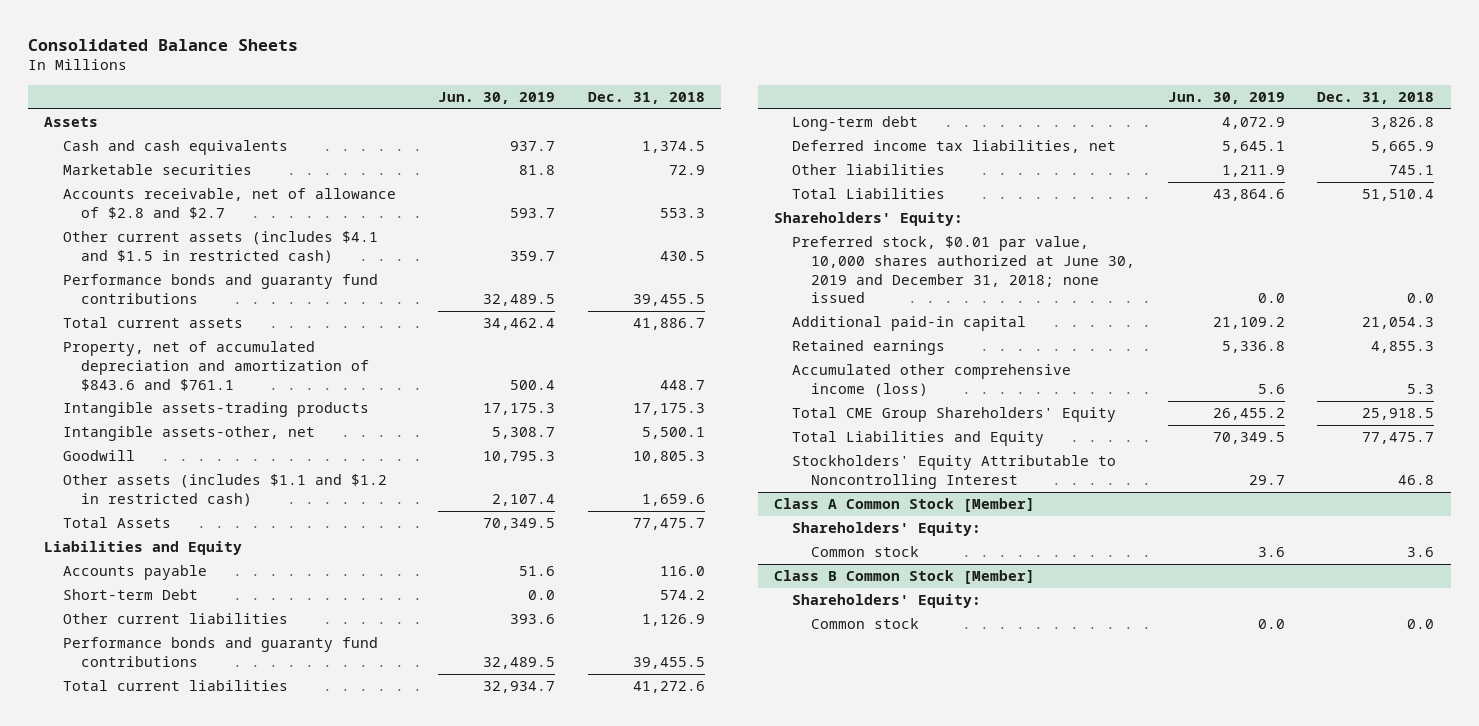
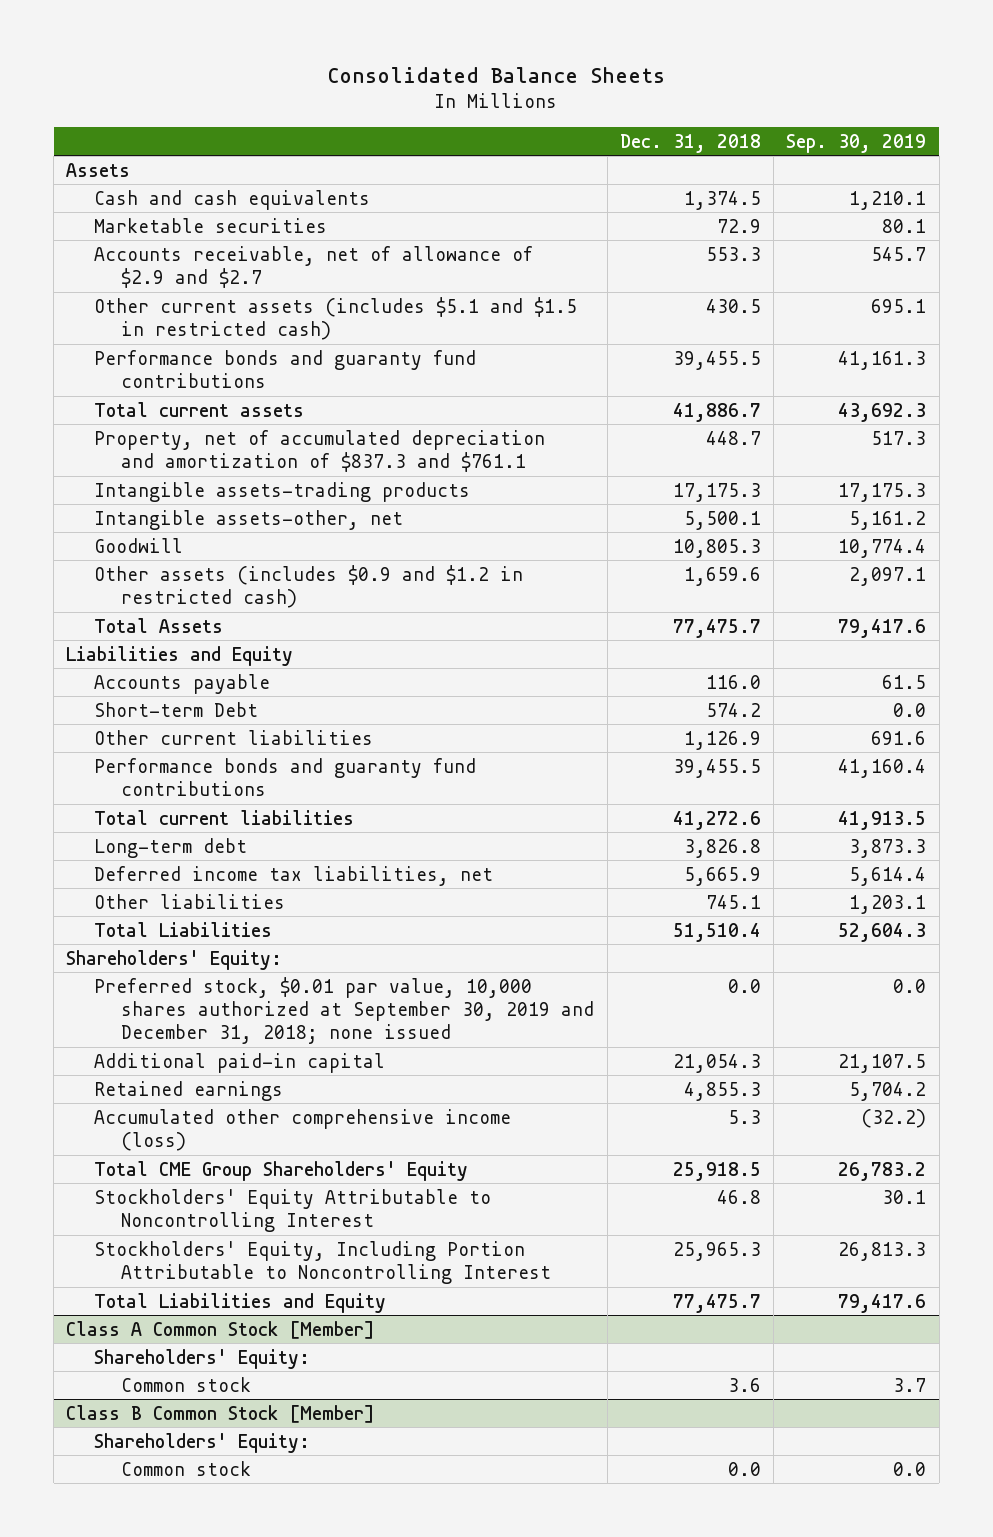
[437,91,555,104] Jun. 30, 2019 -> none
none -> [786,133,927,153] Sep. 30, 2019
[62,188,396,219] Accounts receivable, net of allowance of $2.8 and $2.7 -> [93,245,533,288] Accounts receivable, net of allowance of $2.9 and $2.7
[62,231,378,263] Other current assets (includes $4.1 and $1.5 in restricted cash) -> [93,296,577,340] Other current assets (includes $5.1 and $1.5 in restricted cash)
[62,341,370,391] Property, net of accumulated depreciation and amortization of $843.6 and $761.1 -> [93,429,545,472] Property, net of accumulated depreciation and amortization of $837.3 and $761.1
[62,474,387,506] Other assets (includes $1.1 and $1.2 in restricted cash) -> [93,564,523,608] Other assets (includes $0.9 and $1.2 in restricted cash)
[792,236,1135,304] Preferred stock, $0.01 par value, 10,000 shares authorized at June 30, 2019 and December 31, 2018; none issued -> [93,976,595,1044] Preferred stock, $0.01 par value, 10,000 shares authorized at September 30, 2019 and December 31, 2018; none issued
none -> [93,1240,552,1284] Stockholders' Equity, Including Portion Attributable to Noncontrolling Interest
[792,431,1045,447] Total Liabilities and Equity -> [93,1292,386,1313] Total Liabilities and Equity

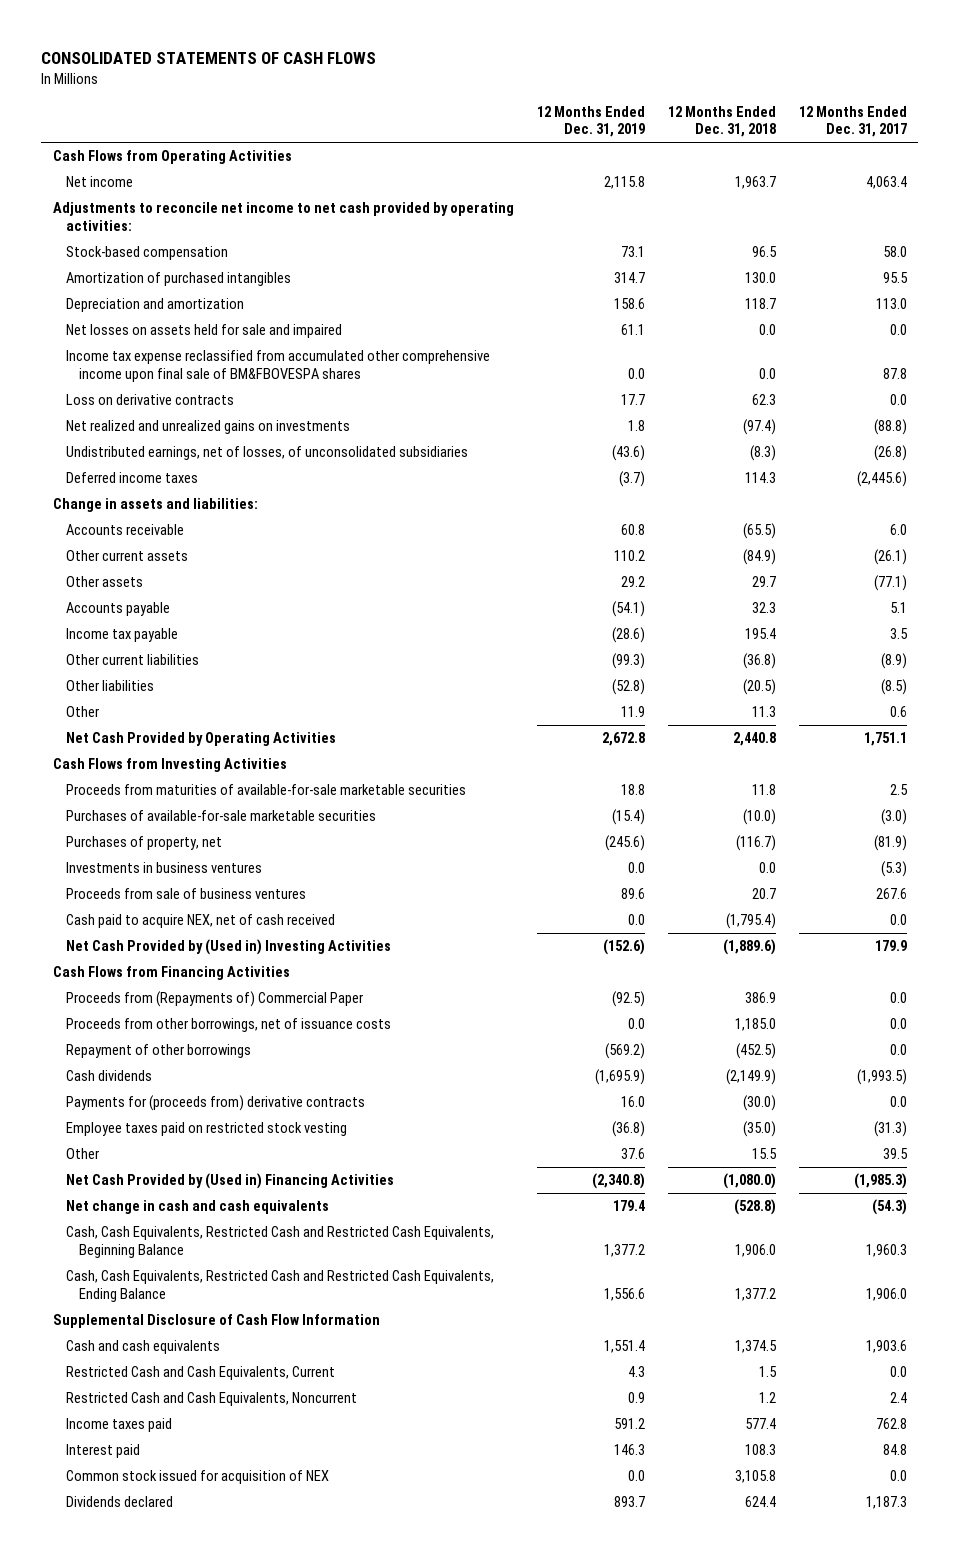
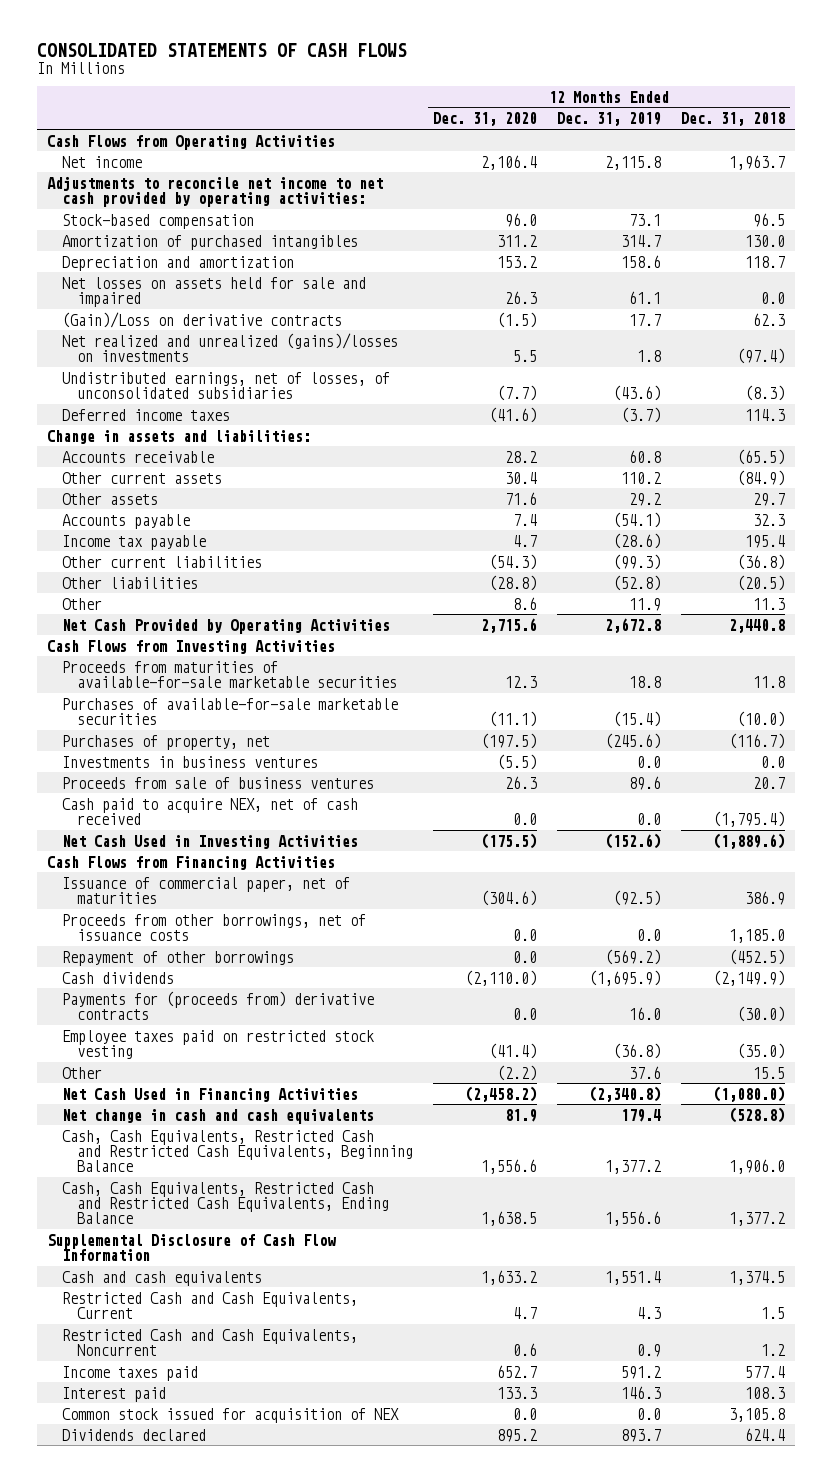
[798,105,907,138] 12 Months Ended Dec. 31, 2017 -> none
none -> [433,112,538,127] Dec. 31, 2020
[65,350,490,382] Income tax expense reclassified from accumulated other comprehensive income upon final sale of BM&FBOVESPA shares -> none
[65,394,234,406] Loss on derivative contracts -> [62,311,343,328] (Gain)/Loss on derivative contracts
[65,420,350,435] Net realized and unrealized gains on investments -> [62,332,399,362] Net realized and unrealized (gains)/losses on investments
[65,939,391,956] Net Cash Provided by (Used in) Investing Activities -> [62,834,359,849] Net Cash Used in Investing Activities
[65,991,363,1008] Proceeds from (Repayments of) Commercial Paper -> [62,876,351,904] Issuance of commercial paper, net of maturities
[65,1173,394,1190] Net Cash Provided by (Used in) Financing Activities -> [62,1087,359,1102] Net Cash Used in Financing Activities

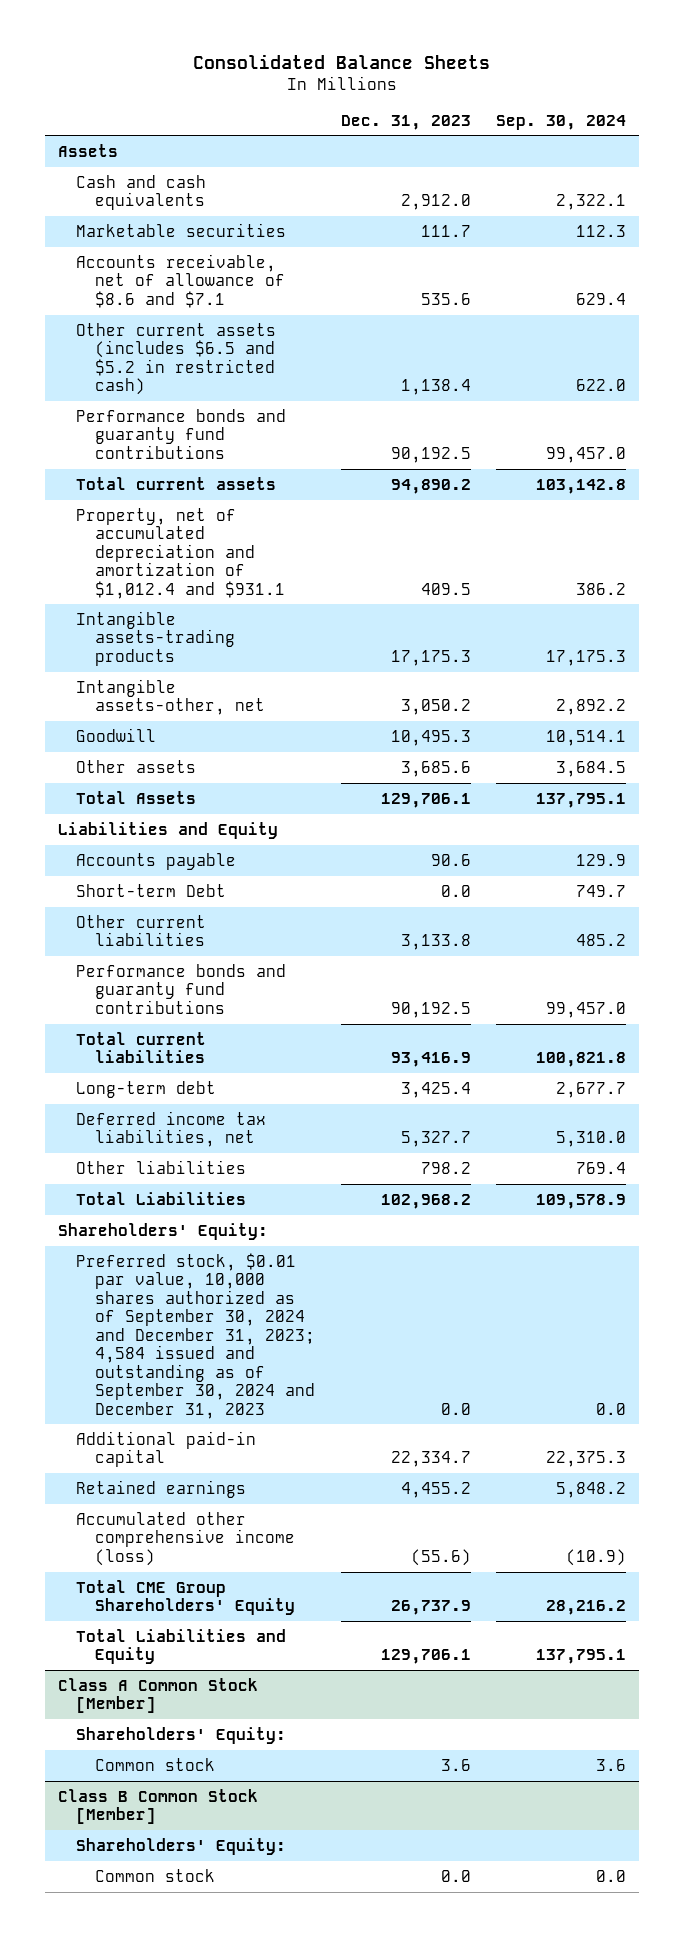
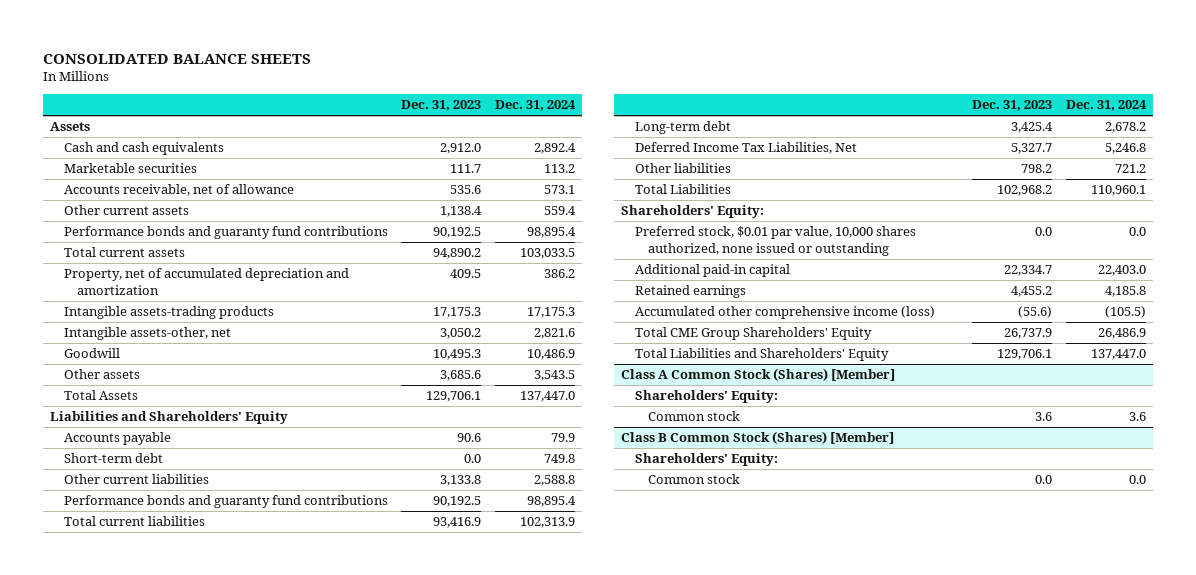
[193,53,491,69] Consolidated Balance Sheets -> [43,53,312,64] CONSOLIDATED BALANCE SHEETS
[496,114,627,130] Sep. 30, 2024 -> none
none -> [494,100,576,112] Dec. 31, 2024
[76,253,285,308] Accounts receivable, net of allowance of $8.6 and $7.1 -> [63,184,294,197] Accounts receivable, net of allowance
[76,322,277,396] Other current assets (includes $6.5 and $5.2 in restricted cash) -> [63,205,189,216] Other current assets
[76,507,285,599] Property, net of accumulated depreciation and amortization of $1,012.4 and $931.1 -> [63,268,349,295] Property, net of accumulated depreciation and amortization
[58,821,279,839] Liabilities and Equity -> [50,411,289,425] Liabilities and Shareholders' Equity
[76,883,227,897] Short-term Debt -> [63,453,163,464] Short-term debt
[76,1110,267,1148] Deferred income tax liabilities, net -> [634,142,857,155] Deferred Income Tax Liabilities, Net
[76,1252,315,1419] Preferred stock, $0.01 par value, 10,000 shares authorized as of September 30, 2024 and December 31, 2023; 4,584 issued and outstanding as of September 30, 2024 and December 31, 2023 -> [634,226,916,256] Preferred stock, $0.01 par value, 10,000 shares authorized, none issued or outstanding
[76,1628,287,1665] Total Liabilities and Equity -> [634,348,889,362] Total Liabilities and Shareholders' Equity
[58,1677,259,1714] Class A Common Stock [Member] -> [621,368,896,382] Class A Common Stock (Shares) [Member]
[58,1788,259,1825] Class B Common Stock [Member] -> [621,431,895,445] Class B Common Stock (Shares) [Member]

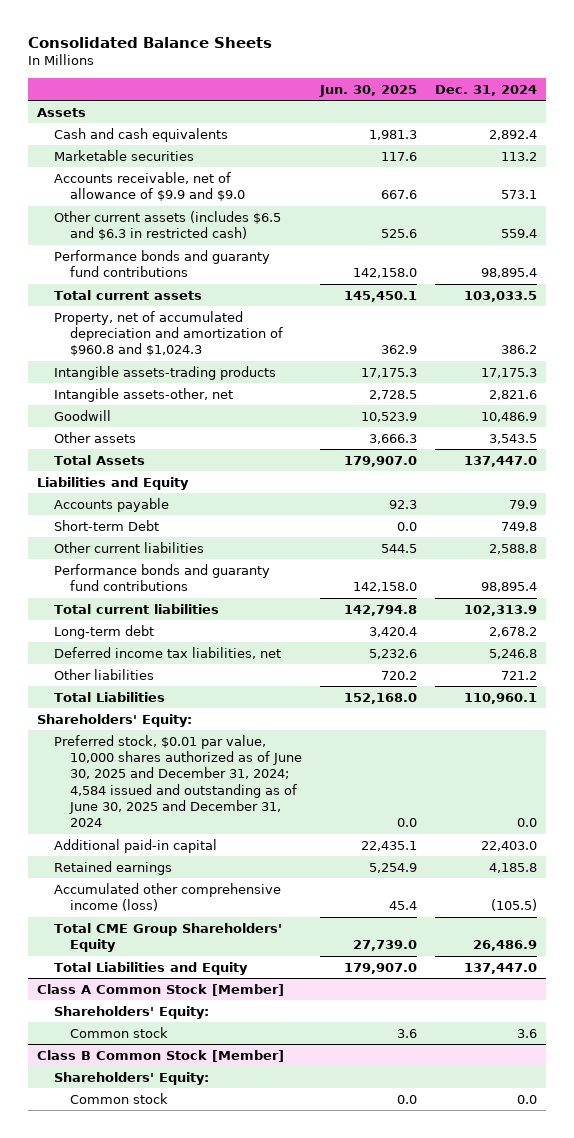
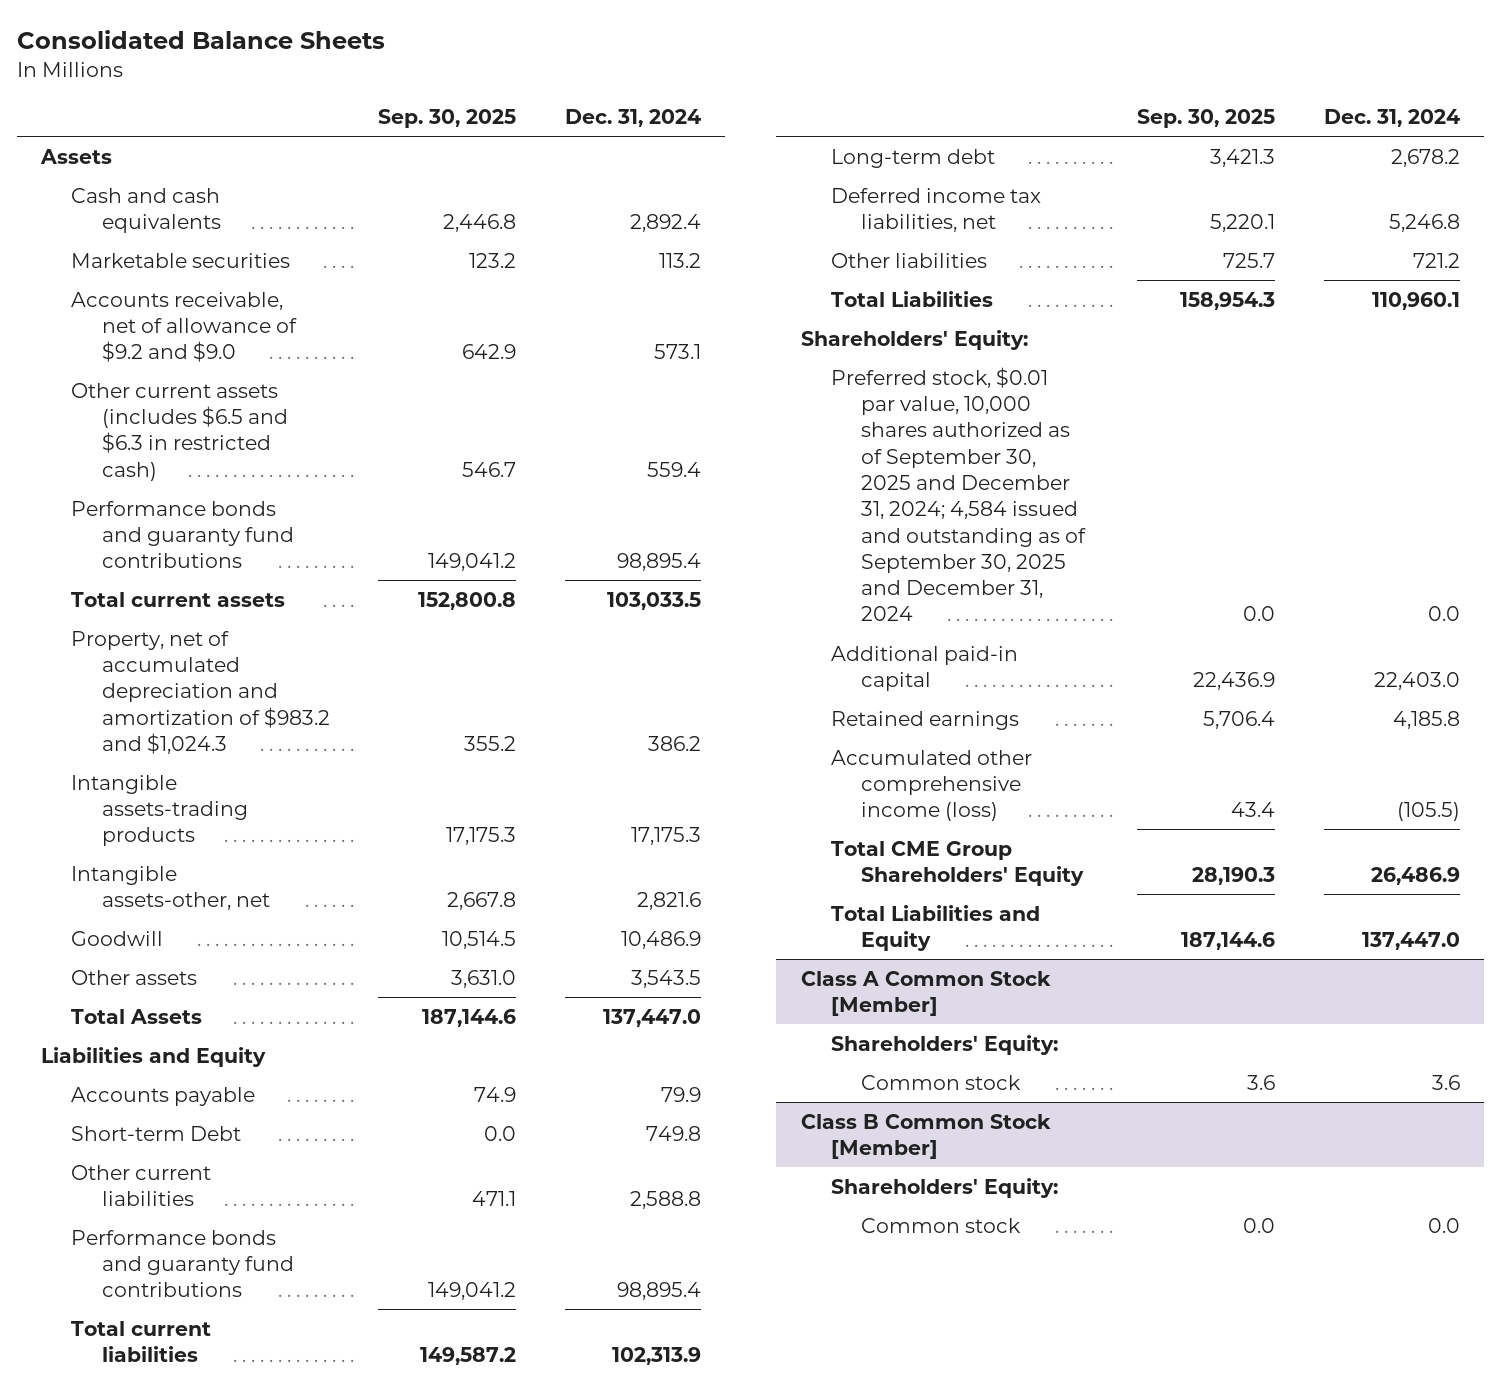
[318,84,417,97] Jun. 30, 2025 -> none
none -> [378,109,517,129] Sep. 30, 2025
[53,171,245,202] Accounts receivable, net of allowance of $9.9 and $9.0 -> [71,291,297,363] Accounts receivable, net of allowance of $9.2 and $9.0
[53,310,283,357] Property, net of accumulated depreciation and amortization of $960.8 and $1,024.3 -> [71,630,330,754] Property, net of accumulated depreciation and amortization of $983.2 and $1,024.3
[53,734,302,828] Preferred stock, $0.01 par value, 10,000 shares authorized as of June 30, 2025 and December 31, 2024; 4,584 issued and outstanding as of June 30, 2025 and December 31, 2024 -> [830,366,1087,622] Preferred stock, $0.01 par value, 10,000 shares authorized as of September 30, 2025 and December 31, 2024; 4,584 issued and outstanding as of September 30, 2025 and December 31, 2024

